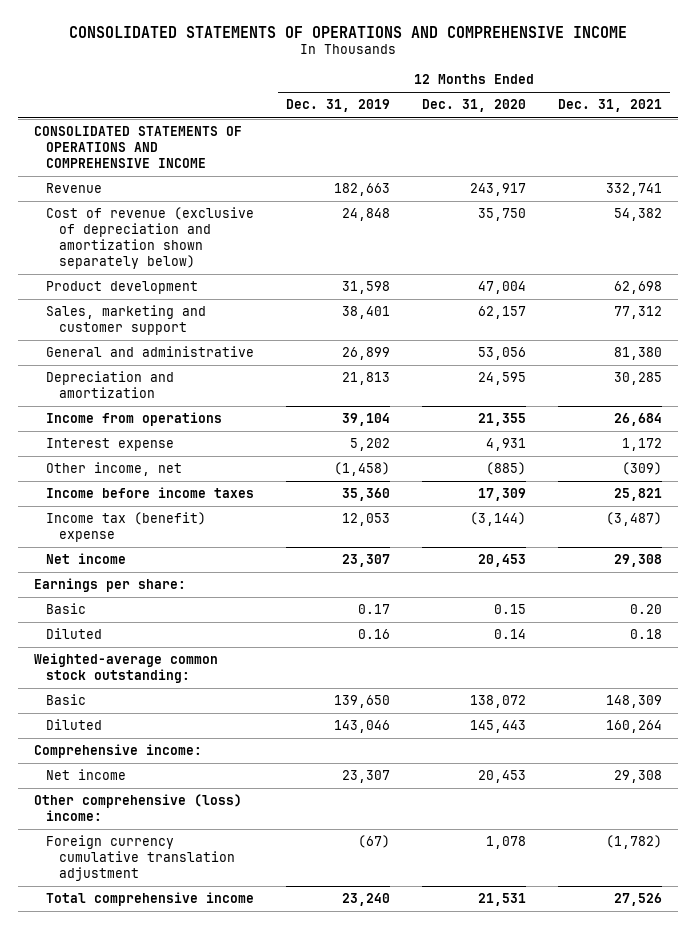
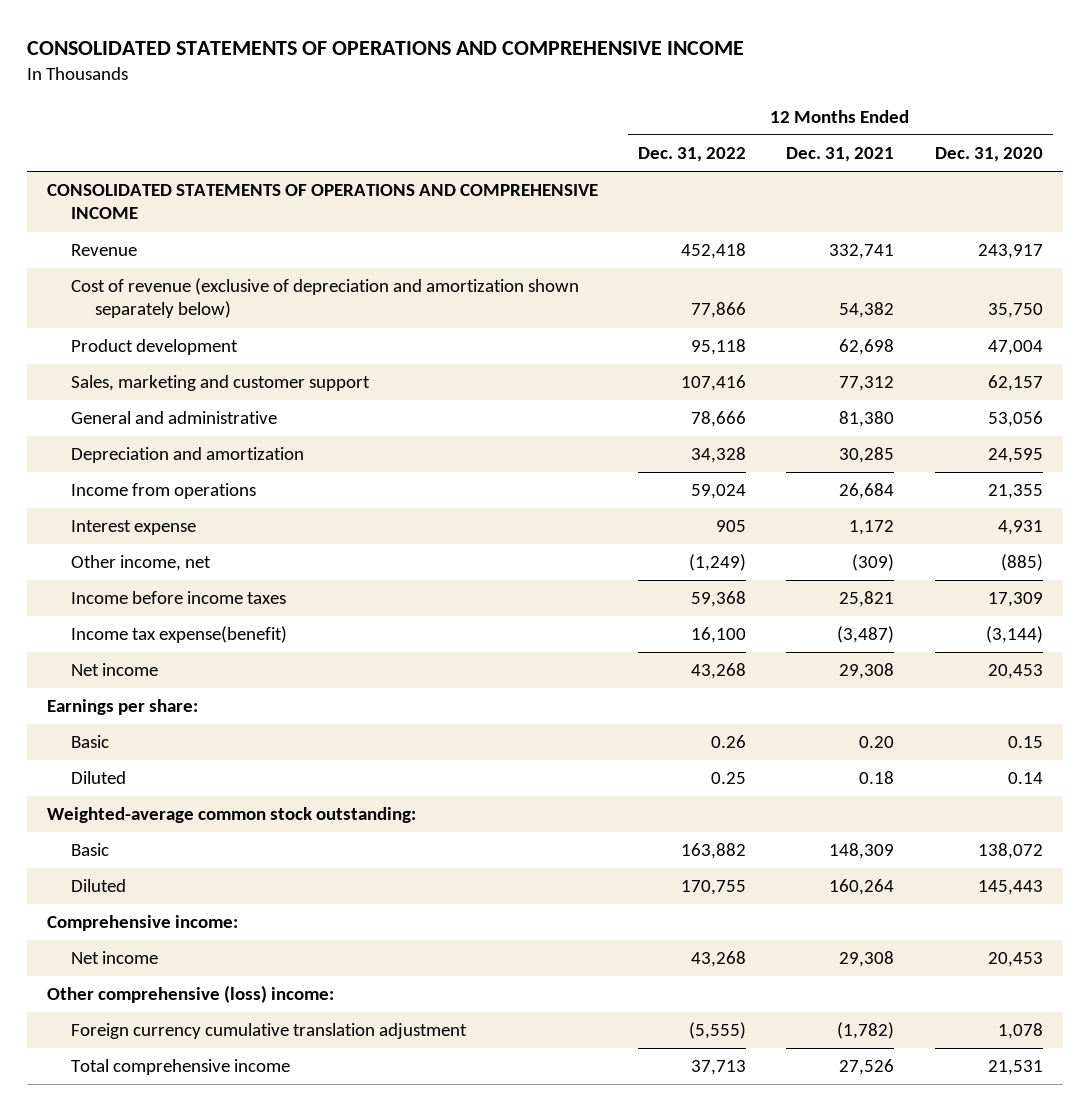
[286,99,391,113] Dec. 31, 2019 -> none
none -> [638,147,747,163] Dec. 31, 2022
[46,512,207,543] Income tax (benefit) expense -> [70,626,287,644] Income tax expense(benefit)

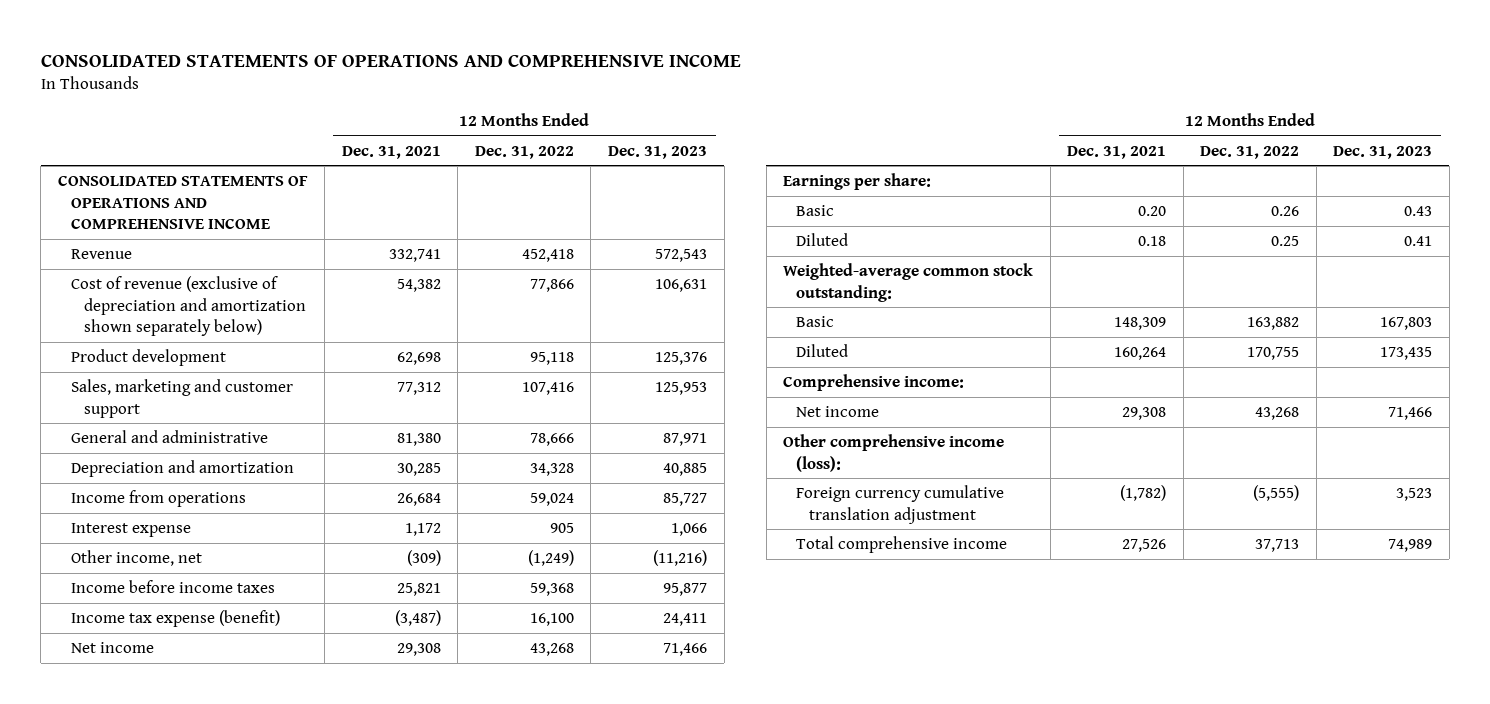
[934,147,1043,163] Dec. 31, 2020 -> none
none -> [608,145,708,159] Dec. 31, 2023
[70,626,287,644] Income tax expense(benefit) -> [70,610,280,628] Income tax expense (benefit)
[46,985,334,1004] Other comprehensive (loss) income: -> [783,434,1005,472] Other comprehensive income (loss):

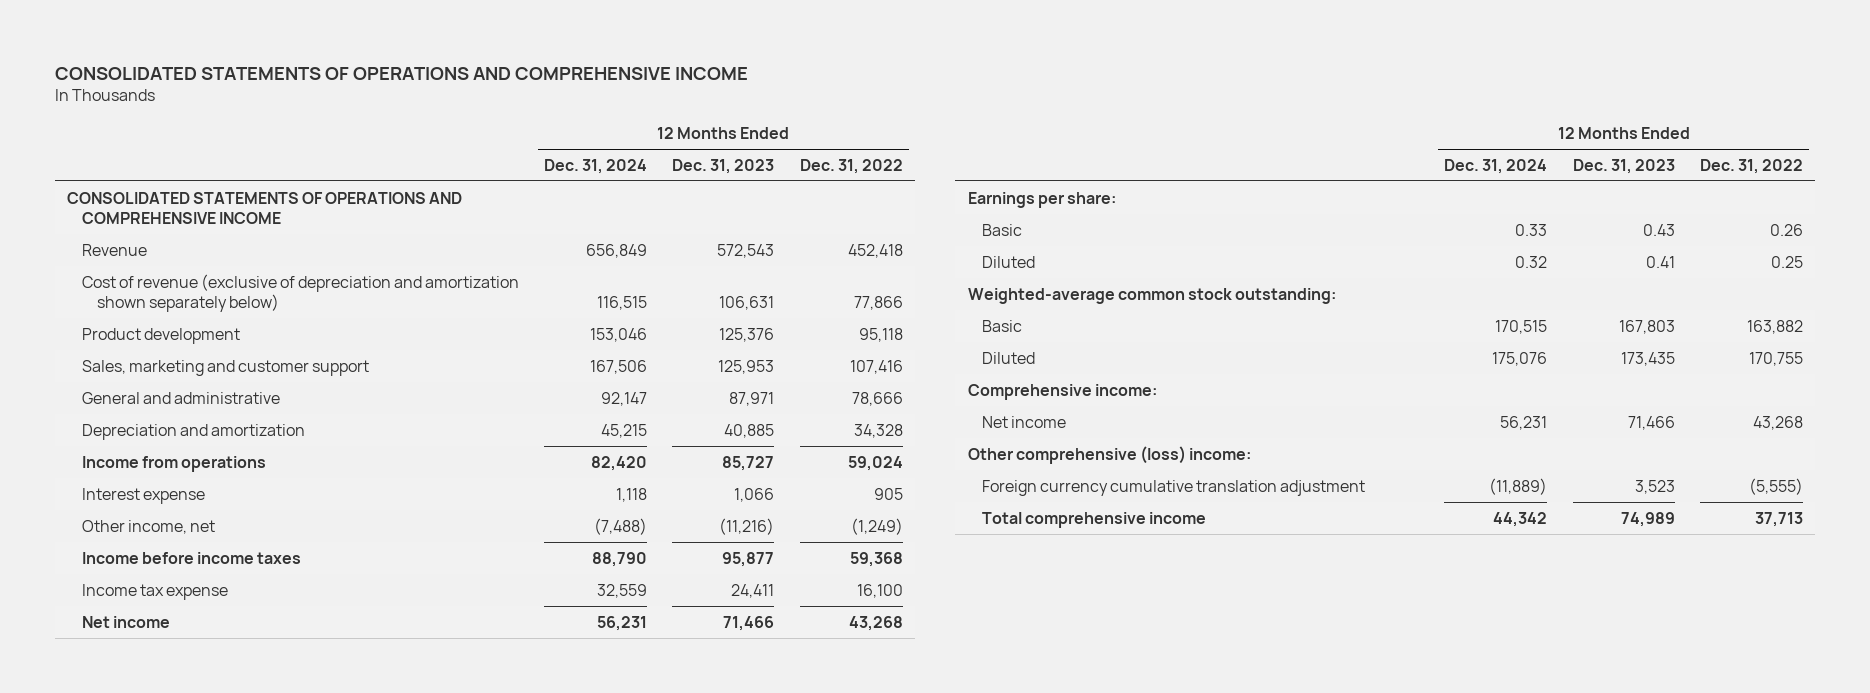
[341,145,441,159] Dec. 31, 2021 -> none
none -> [544,158,648,174] Dec. 31, 2024
[70,610,280,628] Income tax expense (benefit) -> [82,583,229,600] Income tax expense
[783,434,1005,472] Other comprehensive income (loss): -> [967,445,1251,464] Other comprehensive (loss) income:

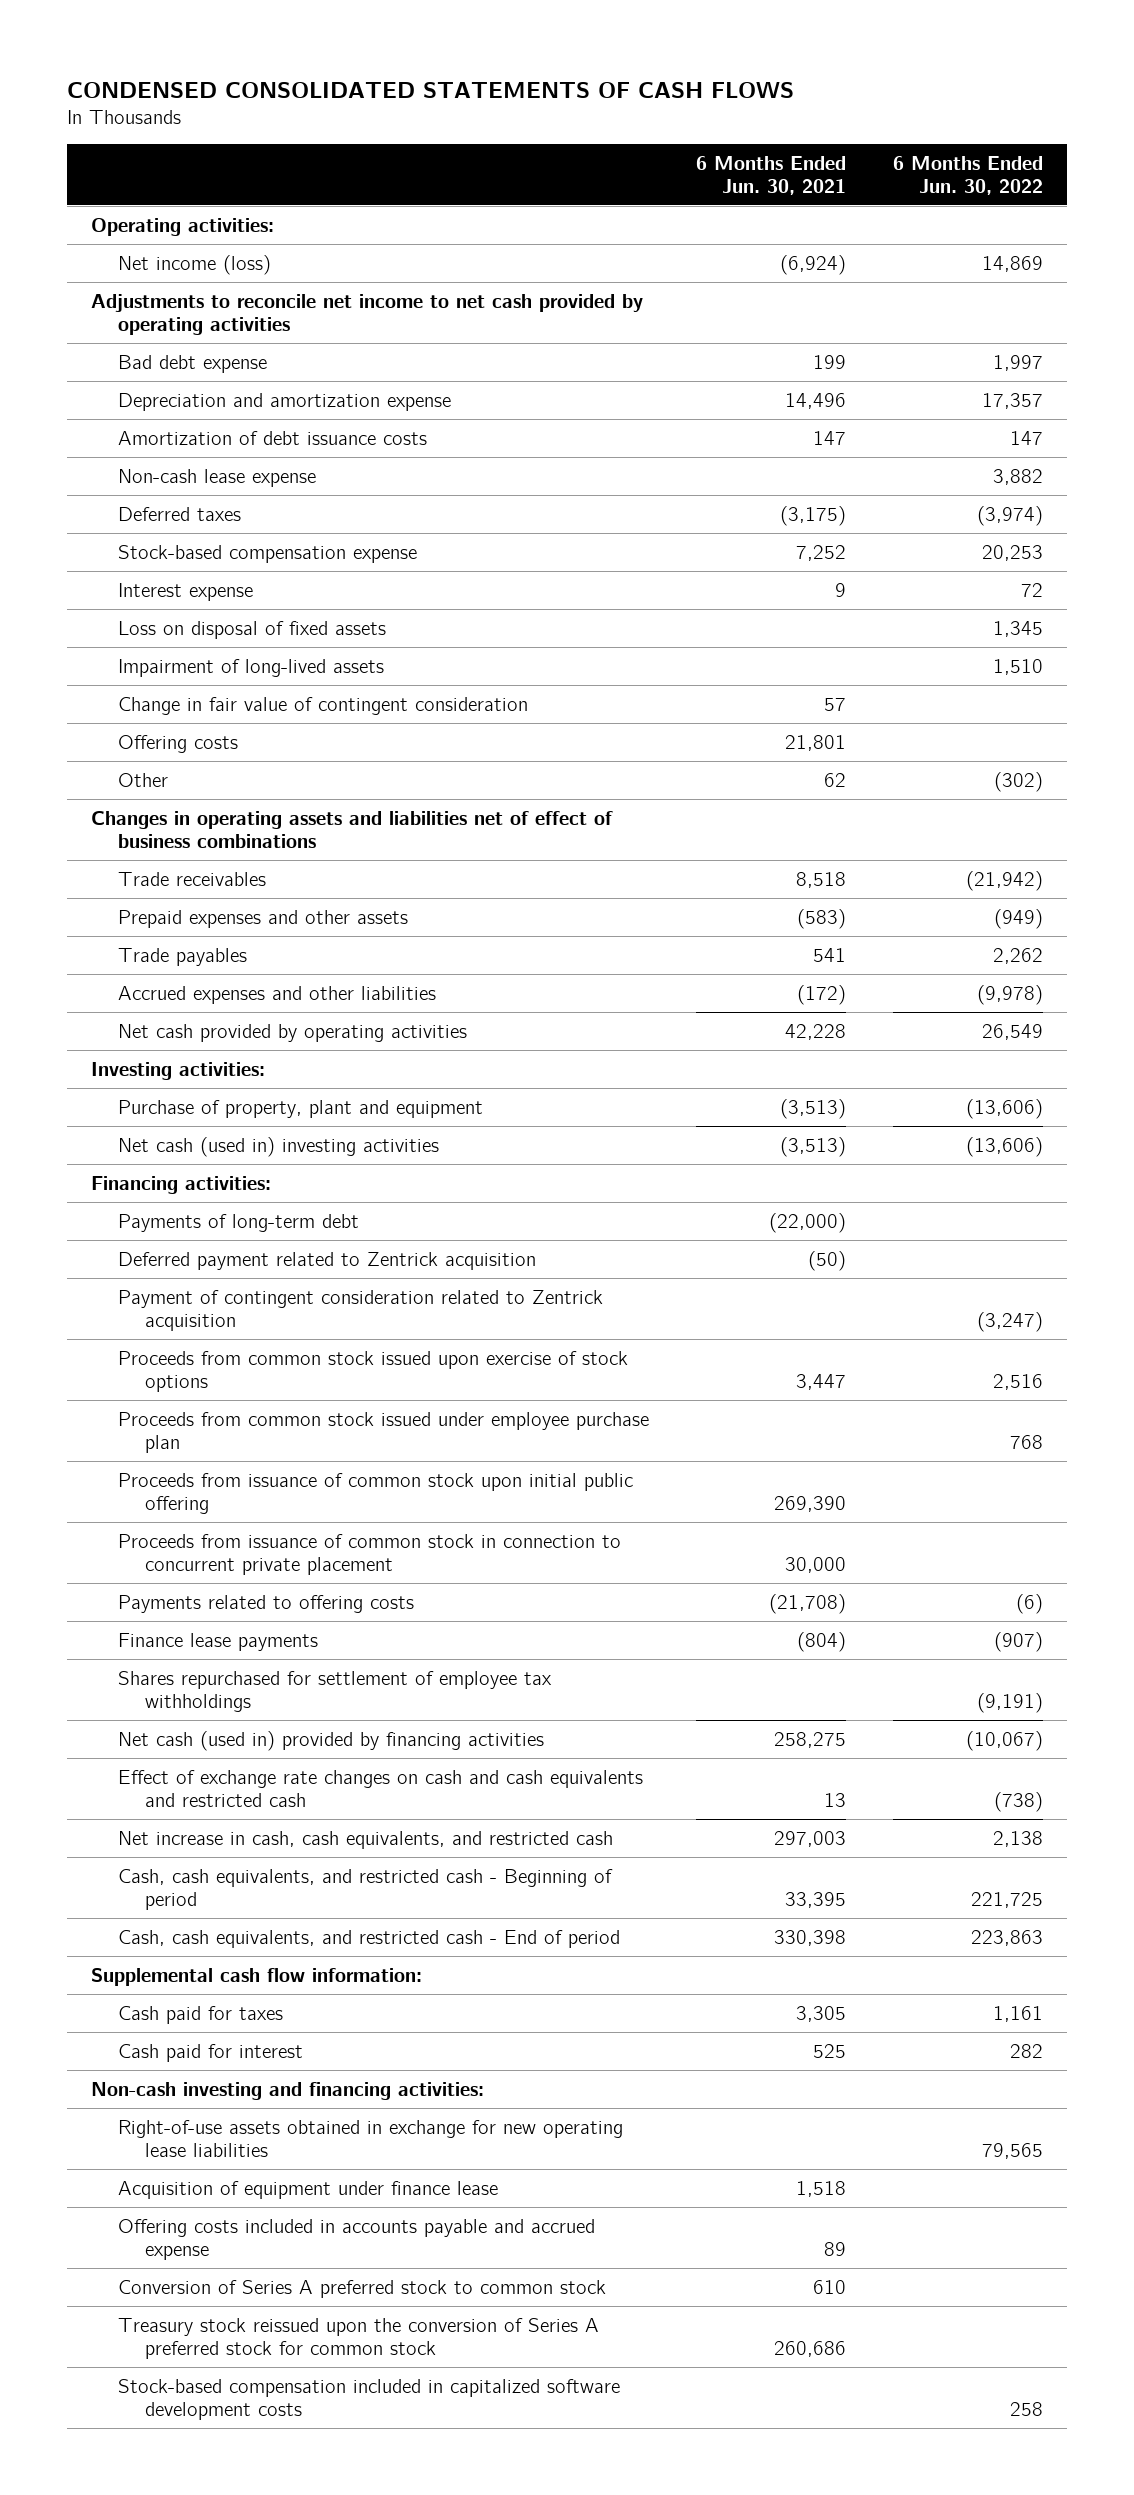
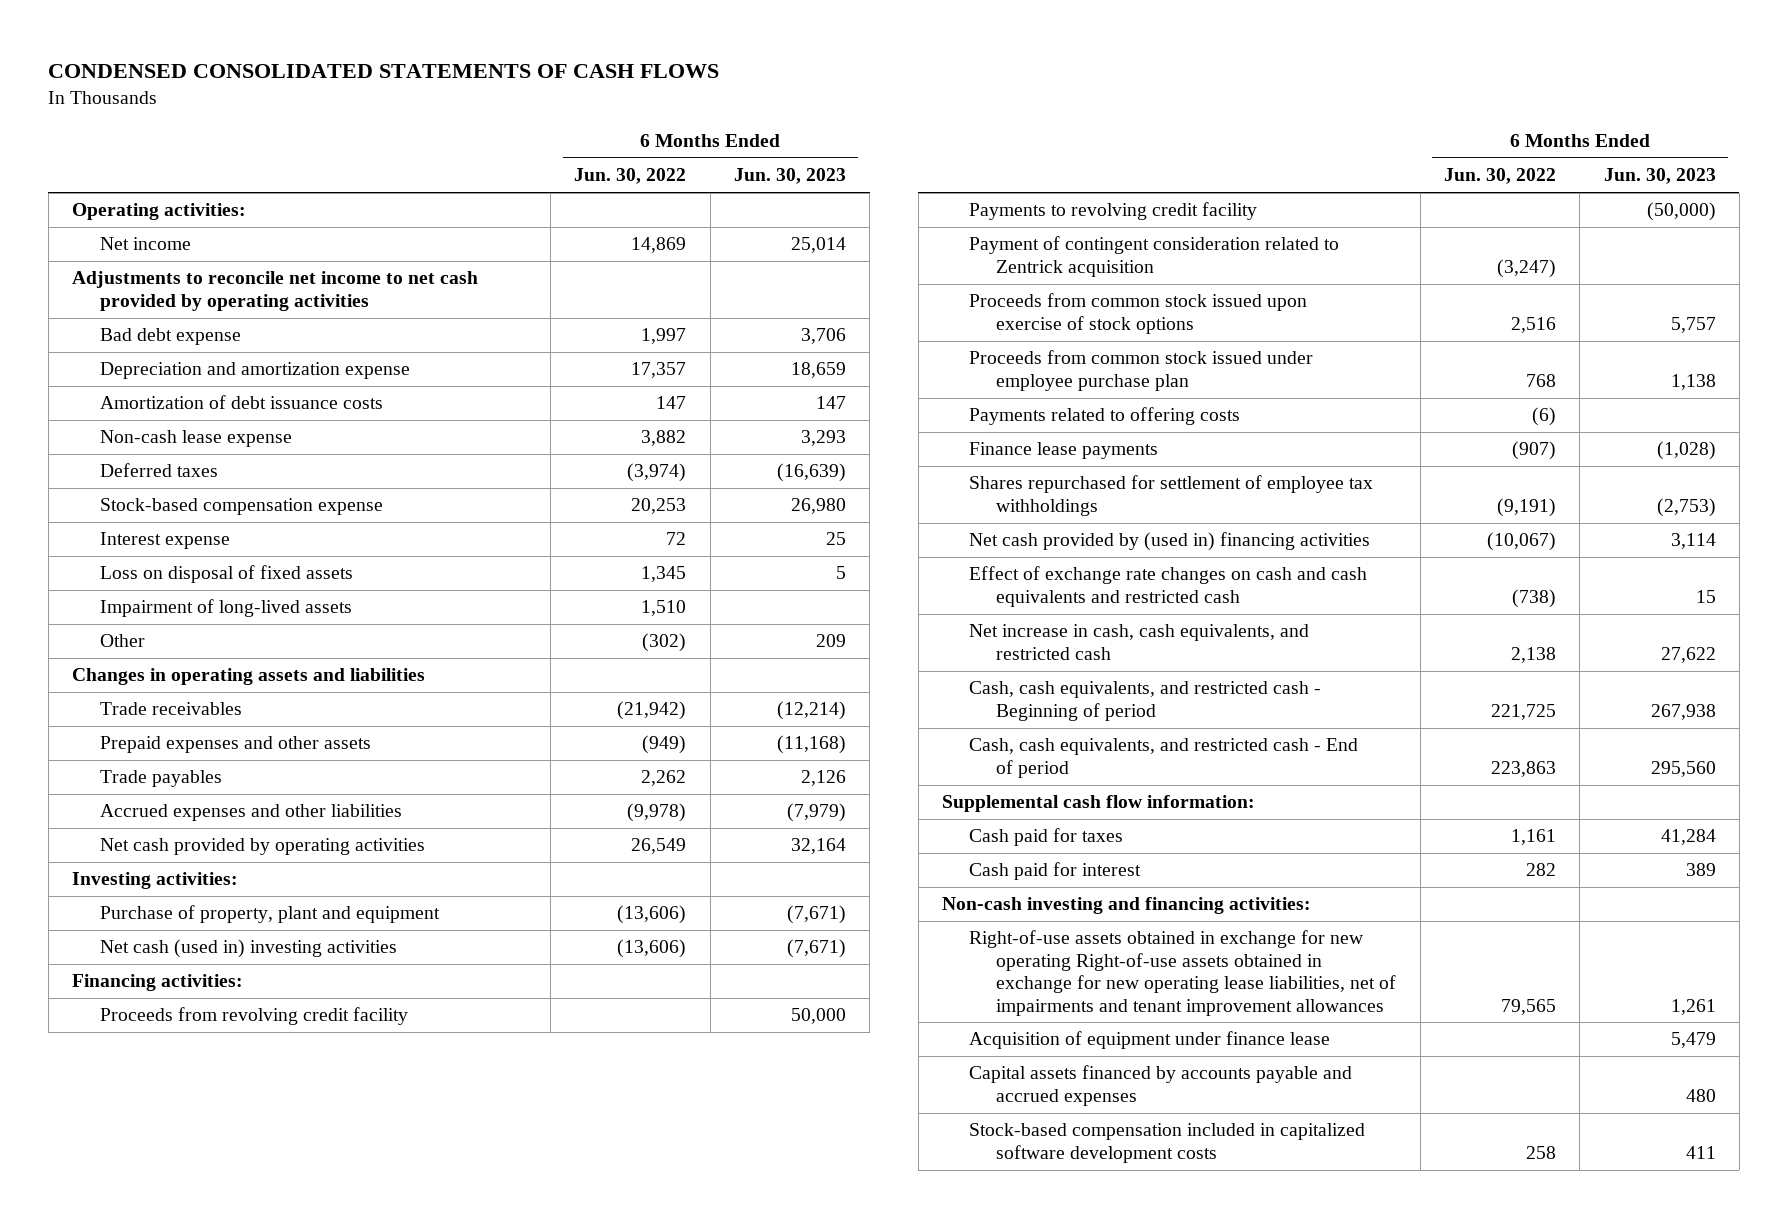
[696,155,847,195] 6 Months Ended Jun. 30, 2021 -> none
none -> [734,168,847,185] Jun. 30, 2023
[117,254,271,275] Net income (loss) -> [99,237,191,251] Net income
[117,696,528,715] Change in fair value of contingent consideration -> none
[117,734,238,753] Offering costs -> none
[90,810,613,848] Changes in operating assets and liabilities net of effect of business combinations -> [72,668,426,686] Changes in operating assets and liabilities
[117,1213,359,1232] Payments of long-term debt -> none
[117,1251,536,1270] Deferred payment related to Zentrick acquisition -> none
none -> [99,1007,408,1026] Proceeds from revolving credit facility
none -> [969,202,1258,221] Payments to revolving credit facility
[117,1472,633,1514] Proceeds from issuance of common stock upon initial public offering -> none
[117,1533,621,1575] Proceeds from issuance of common stock in connection to concurrent private placement -> none
[117,1730,544,1751] Net cash (used in) provided by financing activities -> [969,532,1371,552] Net cash provided by (used in) financing activities
[117,2119,623,2157] Right-of-use assets obtained in exchange for new operating lease liabilities -> [969,930,1397,1016] Right-of-use assets obtained in exchange for new operating Right-of-use assets obtained in exchange for new operating lease liabilities, net of impairments and tenant improvement allowances
[117,2218,595,2260] Offering costs included in accounts payable and accrued expense -> none
[117,2279,606,2298] Conversion of Series A preferred stock to common stock -> none
[117,2317,599,2359] Treasury stock reissued upon the conversion of Series A preferred stock for common stock -> none
none -> [969,1065,1353,1106] Capital assets financed by accounts payable and accrued expenses

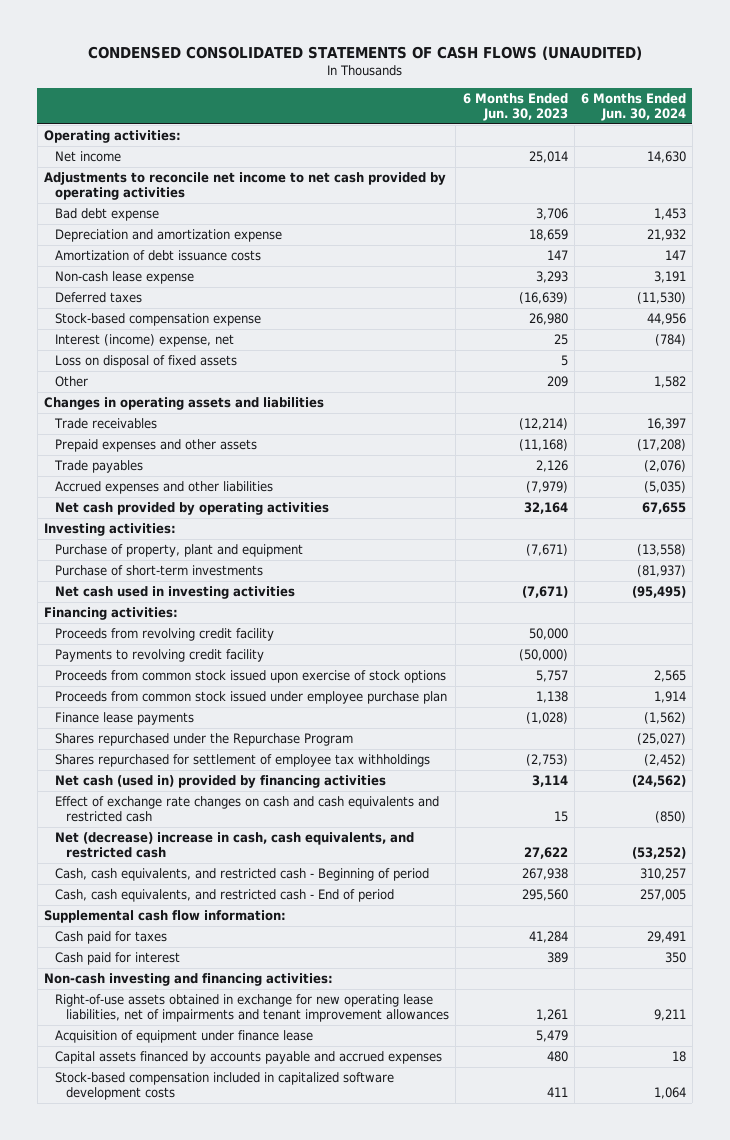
[48,64,720,79] CONDENSED CONSOLIDATED STATEMENTS OF CASH FLOWS -> [87,45,642,60] CONDENSED CONSOLIDATED STATEMENTS OF CASH FLOWS (UNAUDITED)
[574,168,687,185] Jun. 30, 2022 -> none
none -> [580,92,686,122] 6 Months Ended Jun. 30, 2024
[99,532,230,550] Interest expense -> [55,334,235,348] Interest (income) expense, net
[99,599,352,618] Impairment of long-lived assets -> none
none -> [55,565,264,577] Purchase of short-term investments
[99,939,397,959] Net cash (used in) investing activities -> [55,586,296,600] Net cash used in investing activities
[969,236,1340,277] Payment of contingent consideration related to Zentrick acquisition -> none
[969,407,1241,426] Payments related to offering costs -> none
none -> [55,733,354,747] Shares repurchased under the Repurchase Program
[969,532,1371,552] Net cash provided by (used in) financing activities -> [55,775,387,789] Net cash (used in) provided by financing activities
[969,624,1310,660] Net increase in cash, cash equivalents, and restricted cash -> [55,832,415,859] Net (decrease) increase in cash, cash equivalents, and restricted cash
[969,930,1397,1016] Right-of-use assets obtained in exchange for new operating Right-of-use assets obtained in exchange for new operating lease liabilities, net of impairments and tenant improvement allowances -> [55,994,450,1023] Right-of-use assets obtained in exchange for new operating lease liabilities, net of impairments and tenant improvement allowances

